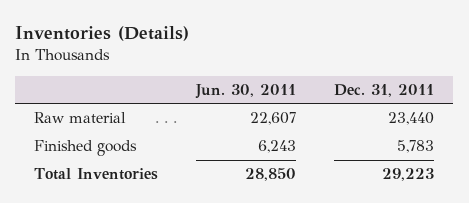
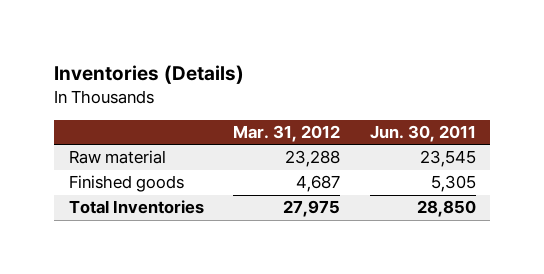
[334,83,435,97] Dec. 31, 2011 -> none
none -> [233,124,341,142] Mar. 31, 2012
[250,112,297,126] 22,607 -> [419,150,476,168] 23,545
[258,140,297,154] 6,243 -> [430,175,476,193] 5,305

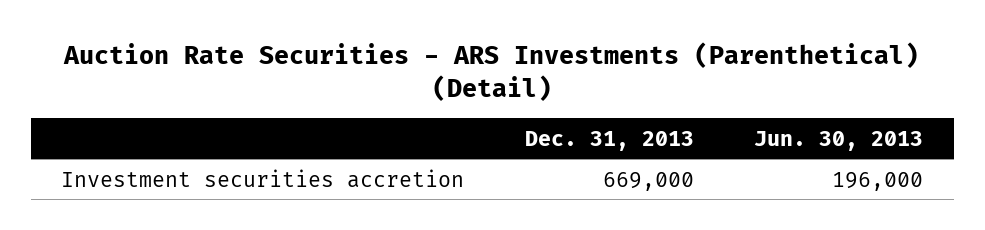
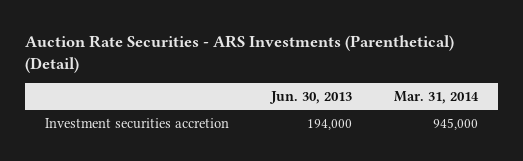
[524,130,694,151] Dec. 31, 2013 -> none
none -> [393,90,479,104] Mar. 31, 2014
[832,171,924,191] 196,000 -> [306,118,352,130] 194,000

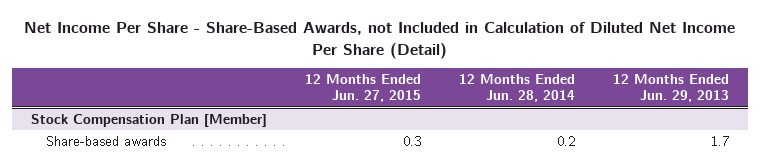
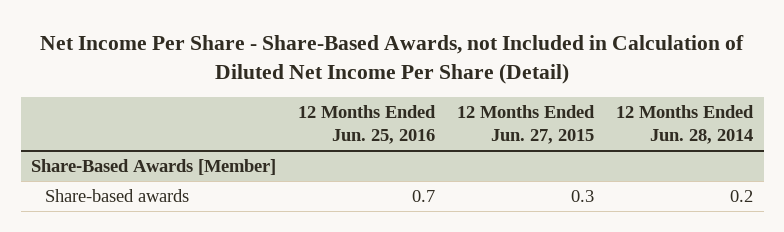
[612,74,729,103] 12 Months Ended Jun. 29, 2013 -> none
none -> [298,105,437,145] 12 Months Ended Jun. 25, 2016
[30,113,267,127] Stock Compensation Plan [Member] -> [31,159,277,176] Share-Based Awards [Member]

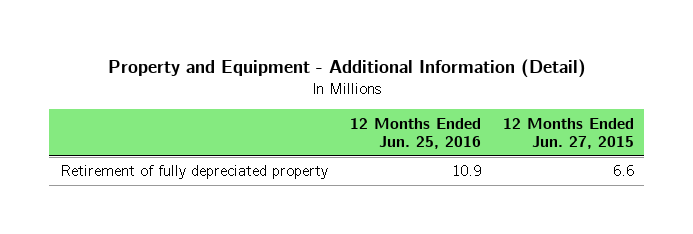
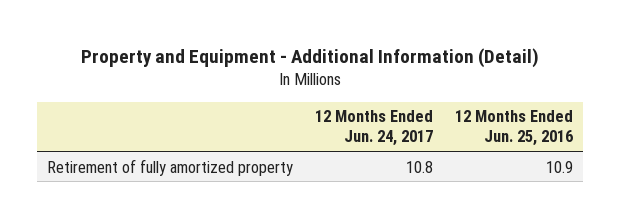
[502,117,634,150] 12 Months Ended Jun. 27, 2015 -> none
none -> [315,110,434,147] 12 Months Ended Jun. 24, 2017
[59,165,328,180] Retirement of fully depreciated property -> [47,158,294,176] Retirement of fully amortized property

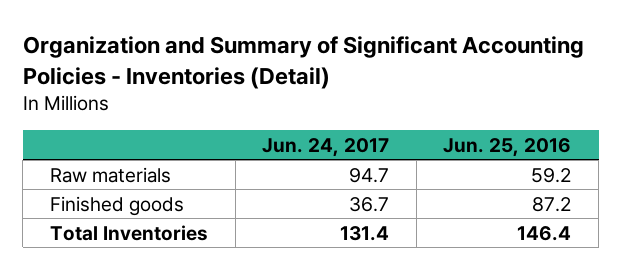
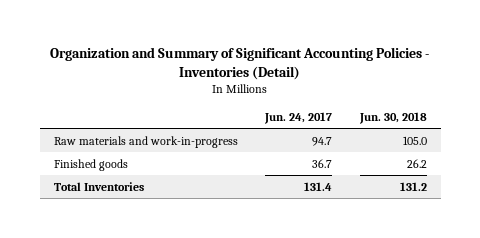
[443,137,572,157] Jun. 25, 2016 -> none
none -> [358,111,427,124] Jun. 30, 2018
[49,166,171,183] Raw materials -> [53,135,238,148] Raw materials and work-in-progress

